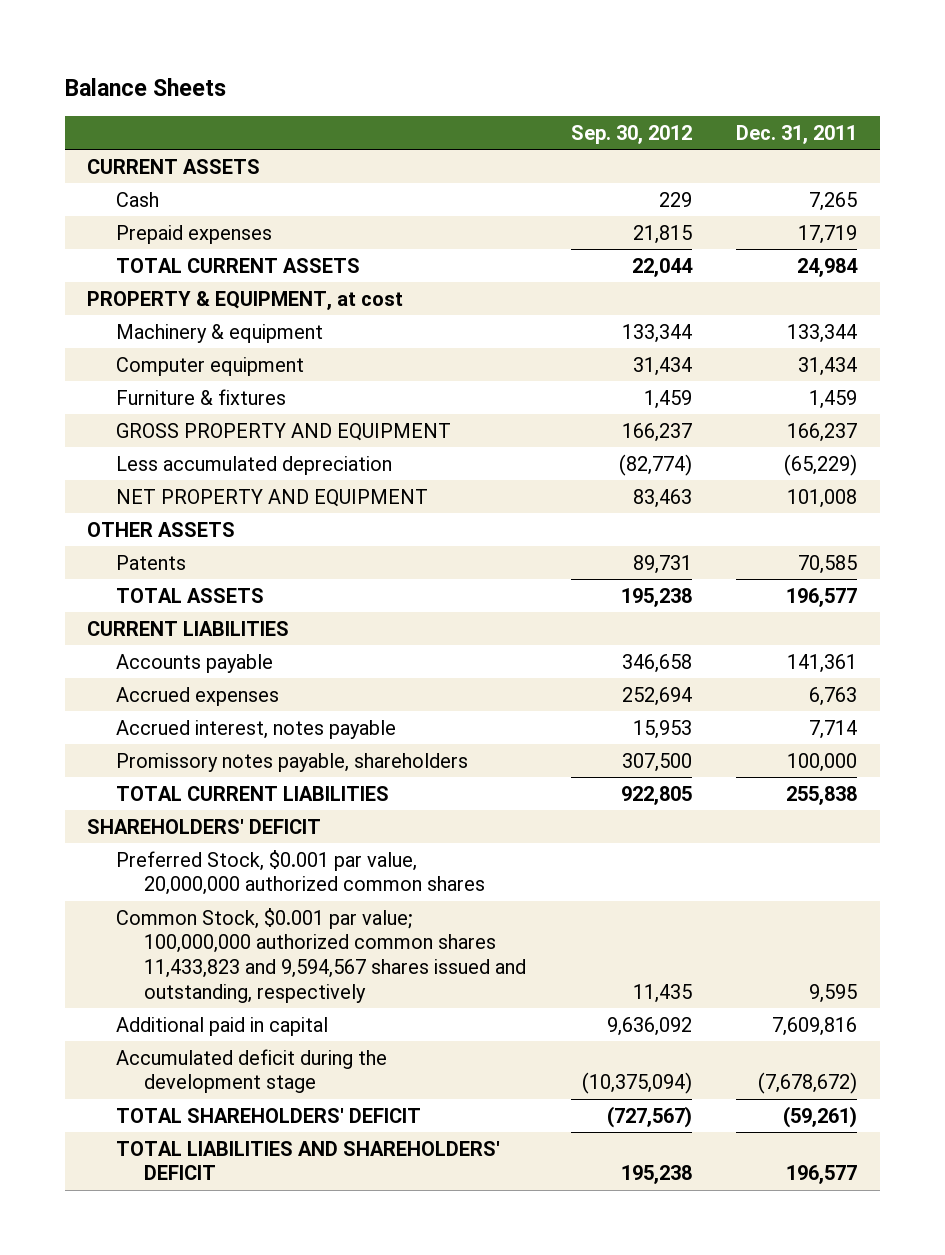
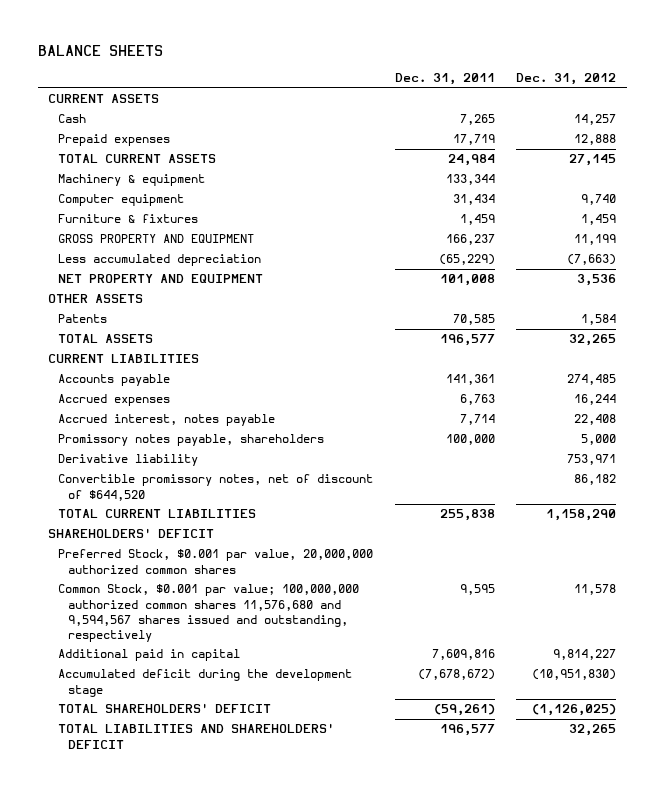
[65,78,227,97] Balance Sheets -> [37,45,163,57] BALANCE SHEETS
[570,124,692,144] Sep. 30, 2012 -> none
none -> [516,73,617,86] Dec. 31, 2012
[87,290,404,310] PROPERTY & EQUIPMENT, at cost -> none
none -> [58,454,199,467] Derivative liability
none -> [58,474,374,501] Convertible promissory notes, net of discount of $644,520
[115,907,527,1003] Common Stock, $0.001 par value; 100,000,000 authorized common shares 11,433,823 and 9,594,567 shares issued and outstanding, respectively -> [58,584,360,642] Common Stock, $0.001 par value; 100,000,000 authorized common shares 11,576,680 and 9,594,567 shares issued and outstanding, respectively

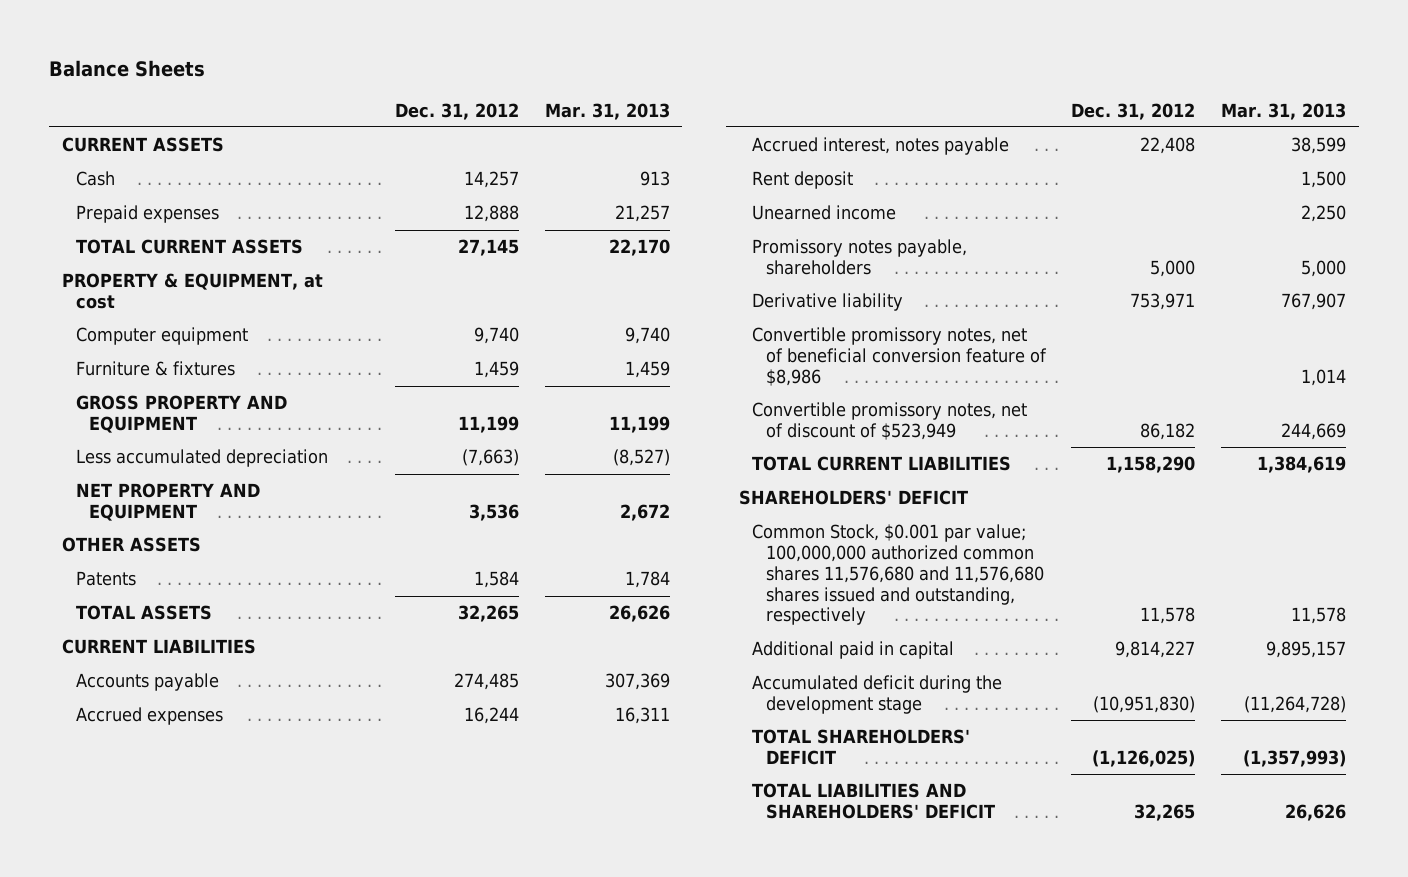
[37,45,163,57] BALANCE SHEETS -> [49,60,206,78] Balance Sheets
[394,73,495,86] Dec. 31, 2011 -> none
none -> [544,102,670,120] Mar. 31, 2013
[58,174,206,187] Machinery & equipment -> none
none -> [62,273,324,309] PROPERTY & EQUIPMENT, at cost
none -> [752,171,854,190] Rent deposit
none -> [752,205,897,221] Unearned income
none -> [752,327,1047,386] Convertible promissory notes, net of beneficial conversion feature of $8,986
[58,474,374,501] Convertible promissory notes, net of discount of $644,520 -> [752,402,1028,440] Convertible promissory notes, net of discount of $523,949
[58,549,374,574] Preferred Stock, $0.001 par value, 20,000,000 authorized common shares -> none
[58,584,360,642] Common Stock, $0.001 par value; 100,000,000 authorized common shares 11,576,680 and 9,594,567 shares issued and outstanding, respectively -> [752,524,1044,626] Common Stock, $0.001 par value; 100,000,000 authorized common shares 11,576,680 and 11,576,680 shares issued and outstanding, respectively

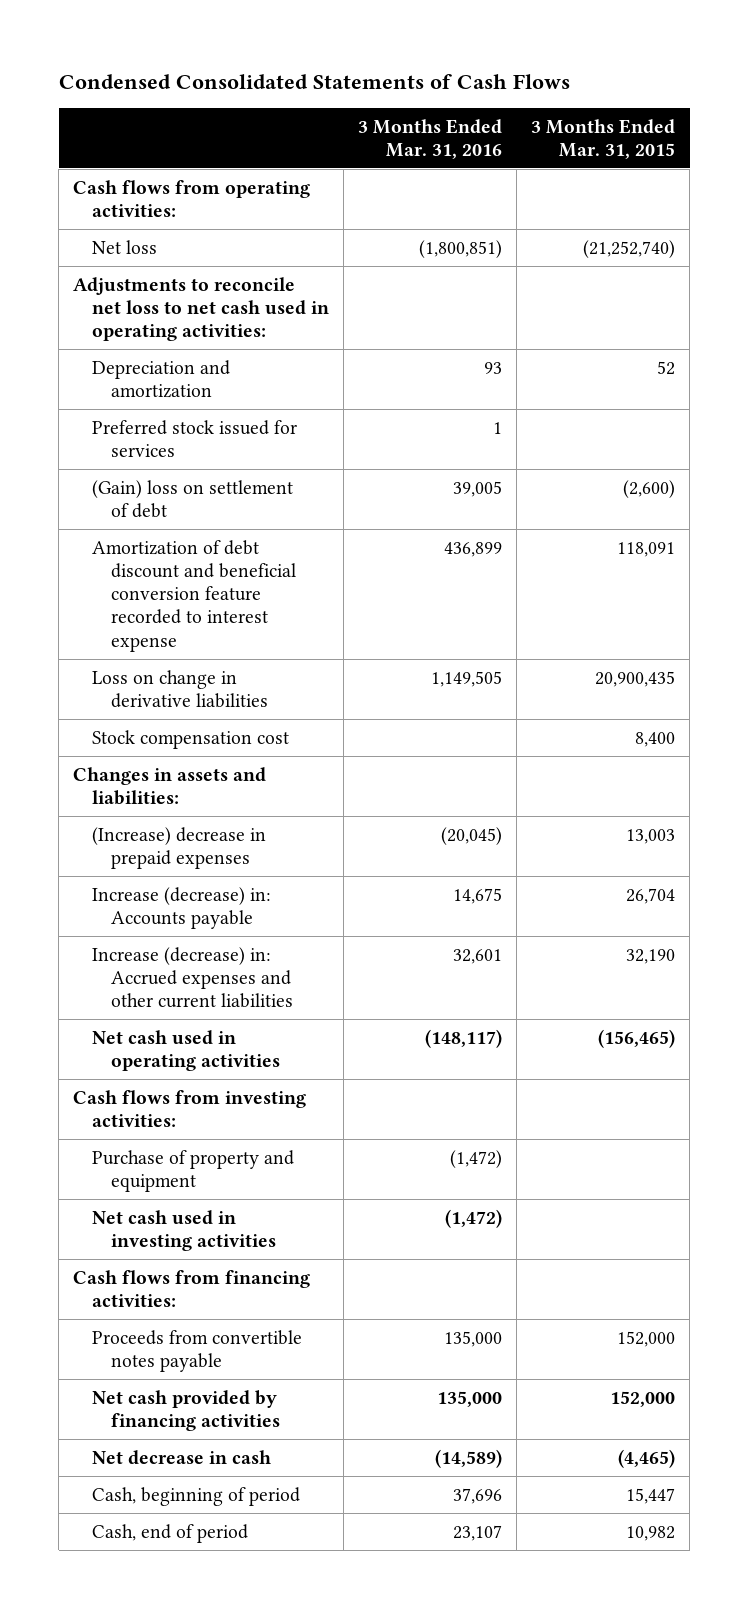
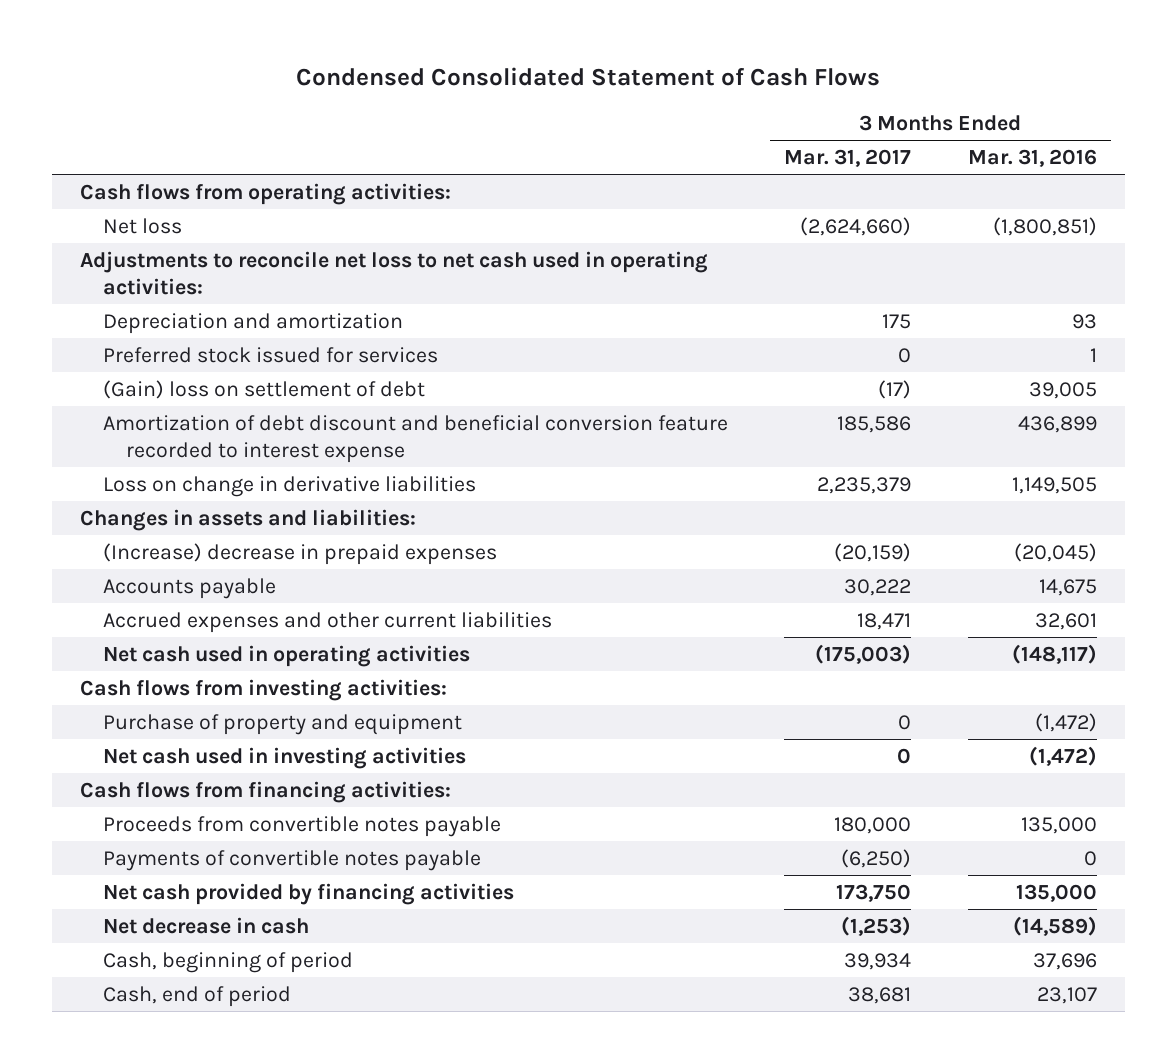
[58,73,570,89] Condensed Consolidated Statements of Cash Flows -> [296,66,881,86] Condensed Consolidated Statement of Cash Flows
[531,118,676,159] 3 Months Ended Mar. 31, 2015 -> none
none -> [784,148,912,167] Mar. 31, 2017
[92,729,290,749] Stock compensation cost -> none
[92,886,272,929] Increase (decrease) in: Accounts payable -> [102,577,276,599] Accounts payable
[92,946,294,1009] Increase (decrease) in: Accrued expenses and other current liabilities -> [102,611,552,633] Accrued expenses and other current liabilities
none -> [102,849,481,871] Payments of convertible notes payable

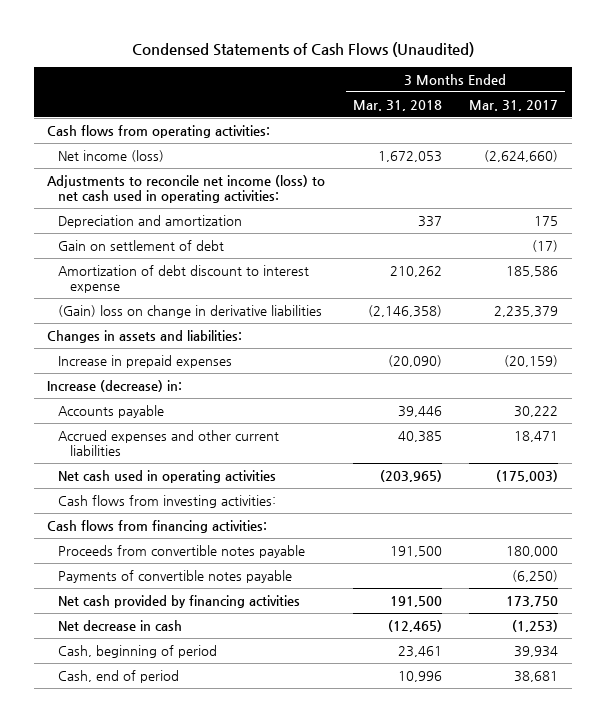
[296,66,881,86] Condensed Consolidated Statement of Cash Flows -> [131,41,474,57] Condensed Statements of Cash Flows (Unaudited)
[967,148,1097,167] Mar. 31, 2016 -> none
none -> [352,99,442,111] Mar. 31, 2018
[102,217,182,234] Net loss -> [58,150,165,163] Net income (loss)
[79,250,708,295] Adjustments to reconcile net loss to net cash used in operating activities: -> [47,175,326,204] Adjustments to reconcile net income (loss) to net cash used in operating activities:
[102,346,438,363] Preferred stock issued for services -> none
[102,379,425,399] (Gain) loss on settlement of debt -> [58,240,225,252] Gain on settlement of debt
[102,414,728,463] Amortization of debt discount and beneficial conversion feature recorded to interest expense -> [58,265,310,294] Amortization of debt discount to interest expense
[102,475,476,497] Loss on change in derivative liabilities -> [58,305,323,319] (Gain) loss on change in derivative liabilities
[102,542,497,565] (Increase) decrease in prepaid expenses -> [58,355,233,369] Increase in prepaid expenses
none -> [47,380,183,393] Increase (decrease) in:
[102,713,462,735] Purchase of property and equipment -> none
[102,746,466,769] Net cash used in investing activities -> none

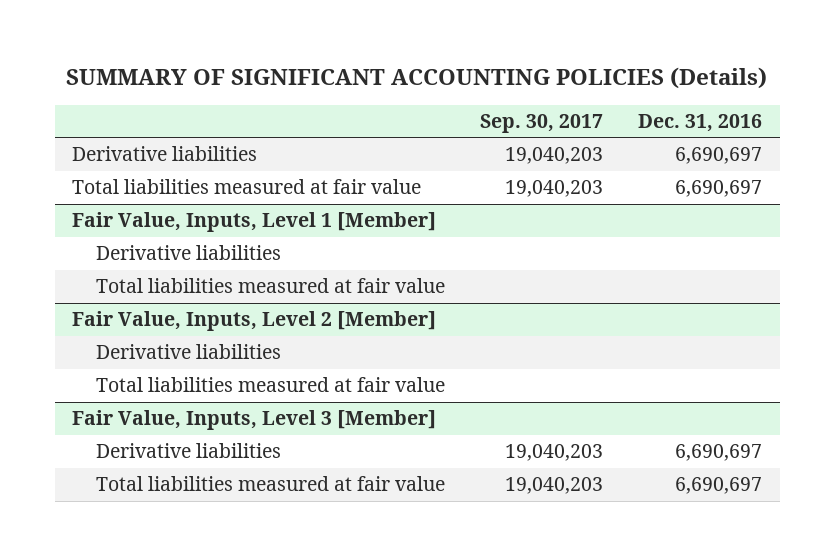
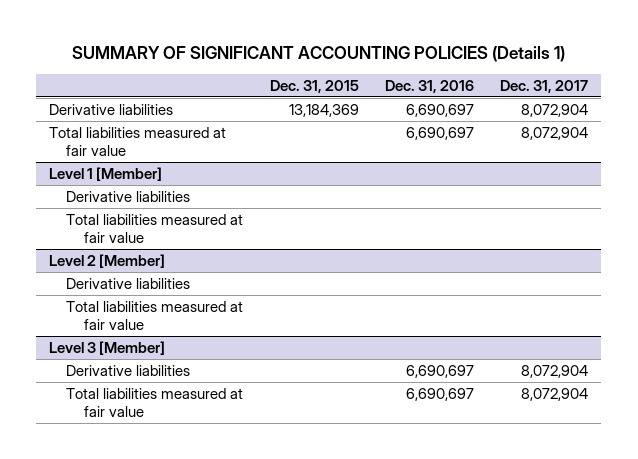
[66,66,768,89] SUMMARY OF SIGNIFICANT ACCOUNTING POLICIES (Details) -> [71,46,565,63] SUMMARY OF SIGNIFICANT ACCOUNTING POLICIES (Details 1)
[479,113,603,133] Sep. 30, 2017 -> none
none -> [269,79,359,93] Dec. 31, 2015
none -> [500,79,589,93] Dec. 31, 2017
[72,212,437,233] Fair Value, Inputs, Level 1 [Member] -> [49,166,163,181] Level 1 [Member]
[72,311,437,332] Fair Value, Inputs, Level 2 [Member] -> [49,253,166,268] Level 2 [Member]
[72,410,437,431] Fair Value, Inputs, Level 3 [Member] -> [49,340,166,355] Level 3 [Member]

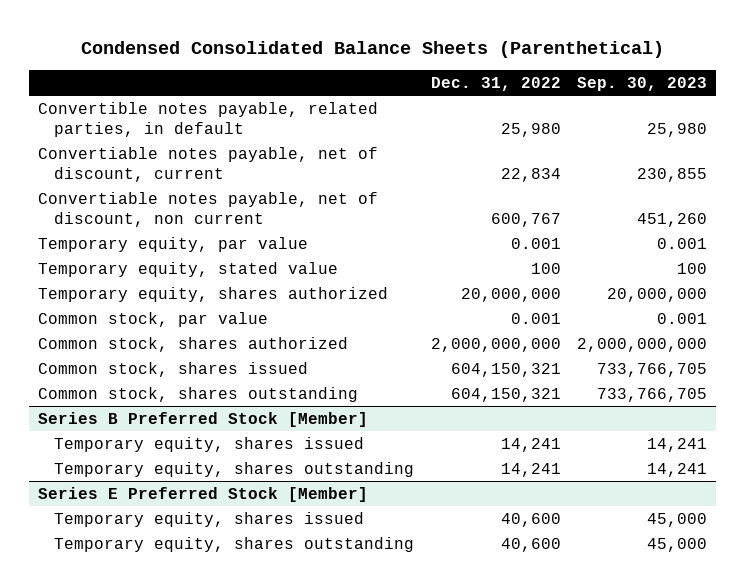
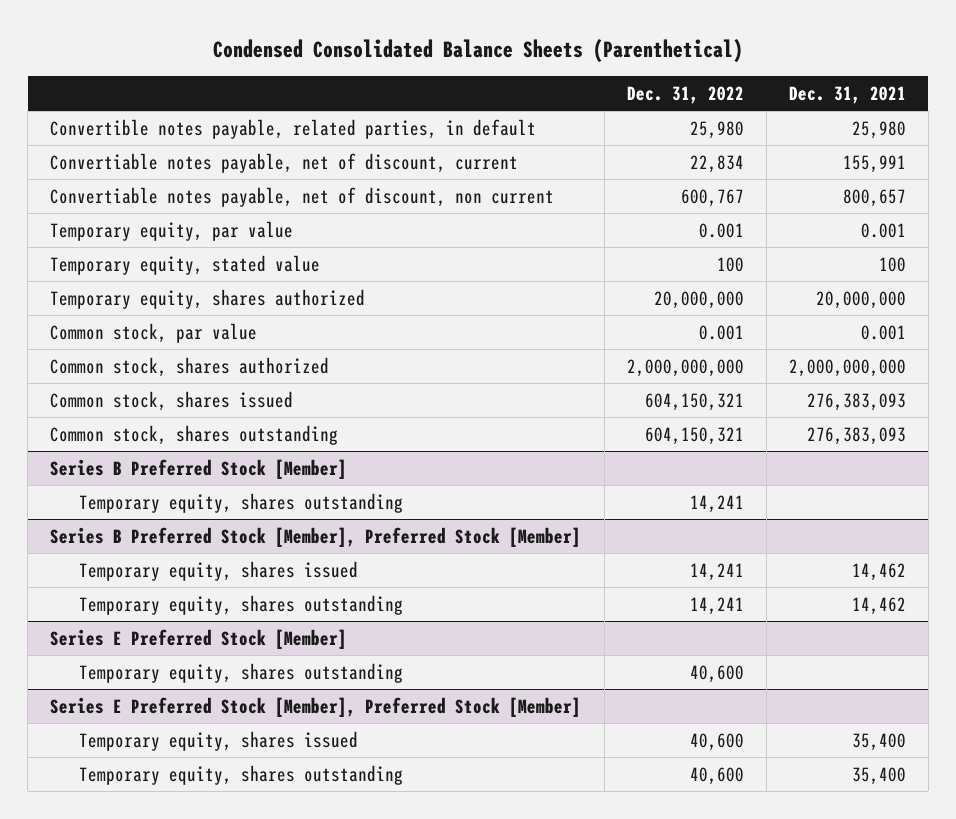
[577,76,708,91] Sep. 30, 2023 -> none
none -> [788,86,906,105] Dec. 31, 2021
none -> [78,492,403,513] Temporary equity, shares outstanding
none -> [50,526,582,547] Series B Preferred Stock [Member], Preferred Stock [Member]
none -> [78,662,403,683] Temporary equity, shares outstanding
none -> [50,696,582,717] Series E Preferred Stock [Member], Preferred Stock [Member]

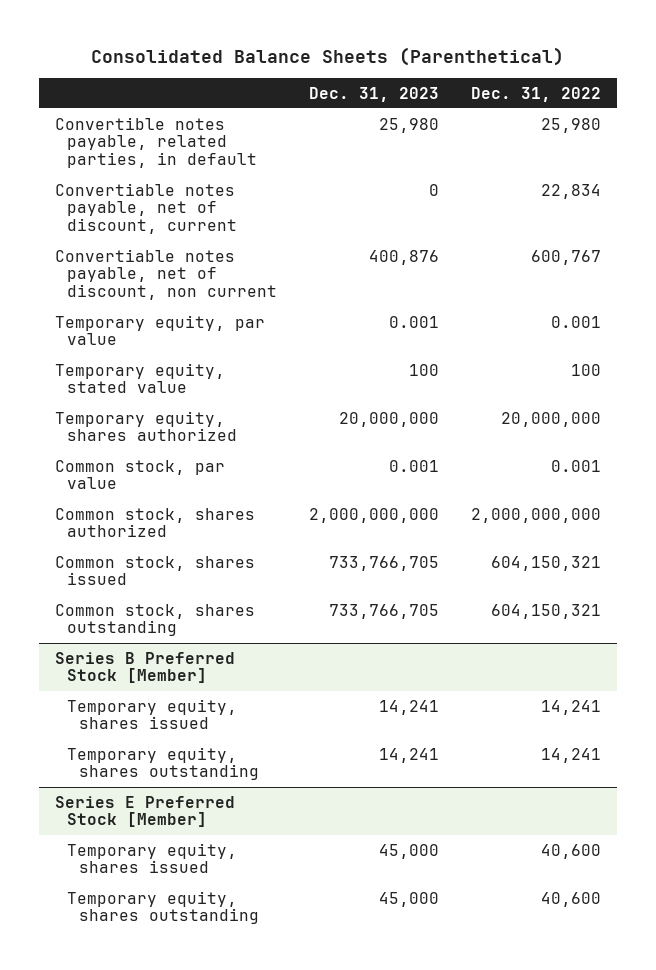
[213,39,744,64] Condensed Consolidated Balance Sheets (Parenthetical) -> [90,46,564,66] Consolidated Balance Sheets (Parenthetical)
[788,86,906,105] Dec. 31, 2021 -> none
none -> [308,86,439,102] Dec. 31, 2023
[78,492,403,513] Temporary equity, shares outstanding -> none
[50,526,582,547] Series B Preferred Stock [Member], Preferred Stock [Member] -> none
[78,662,403,683] Temporary equity, shares outstanding -> none
[50,696,582,717] Series E Preferred Stock [Member], Preferred Stock [Member] -> none

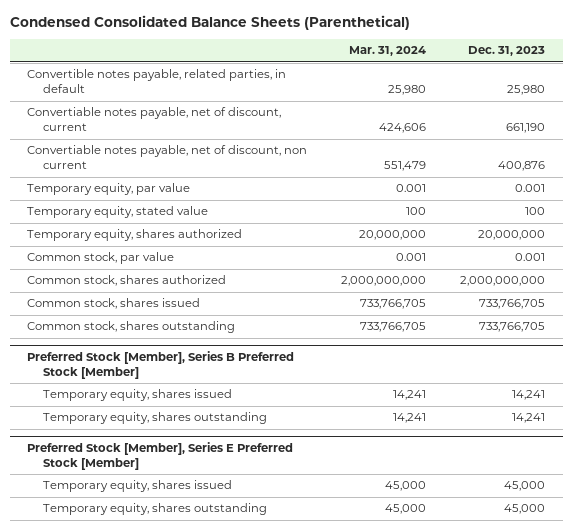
[90,46,564,66] Consolidated Balance Sheets (Parenthetical) -> [9,15,410,31] Condensed Consolidated Balance Sheets (Parenthetical)
[471,86,602,102] Dec. 31, 2022 -> none
none -> [349,46,427,57] Mar. 31, 2024
[428,183,439,196] 0 -> [506,123,546,134] 661,190
[54,651,235,684] Series B Preferred Stock [Member] -> [26,350,294,379] Preferred Stock [Member], Series B Preferred Stock [Member]
[54,795,235,828] Series E Preferred Stock [Member] -> [26,441,293,470] Preferred Stock [Member], Series E Preferred Stock [Member]

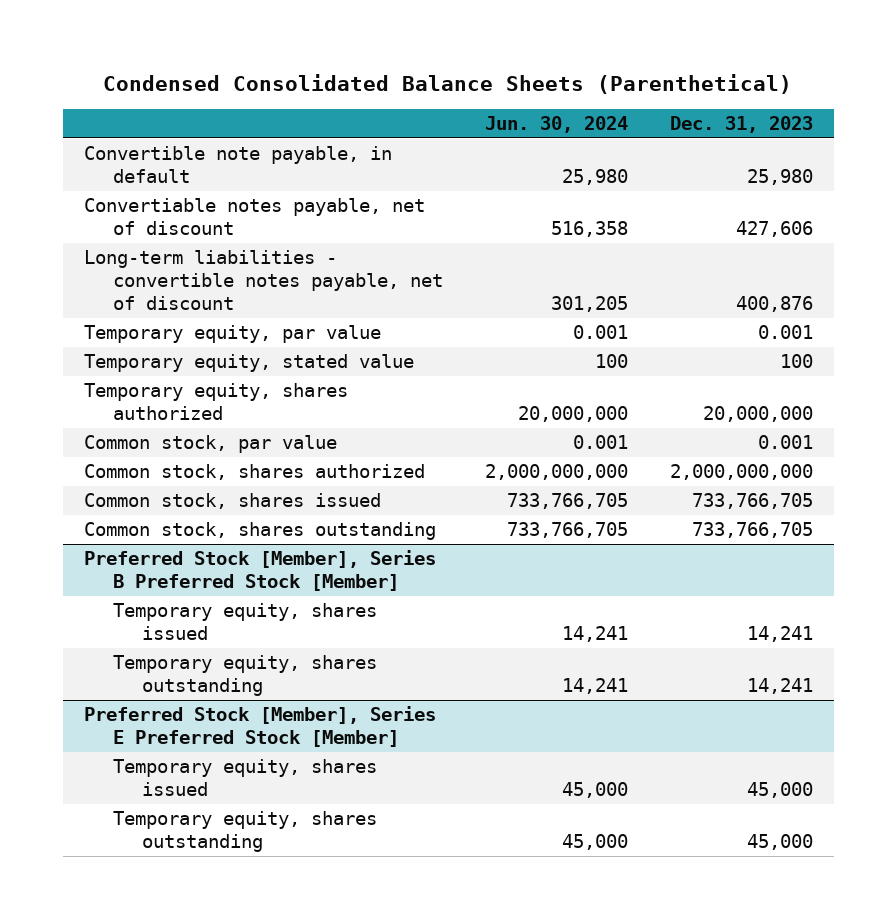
[349,46,427,57] Mar. 31, 2024 -> none
none -> [484,116,628,134] Jun. 30, 2024
[26,69,286,94] Convertible notes payable, related parties, in default -> [83,145,392,184] Convertible note payable, in default
[26,107,281,132] Convertiable notes payable, net of discount, current -> [83,197,425,236] Convertiable notes payable, net of discount
[506,123,546,134] 661,190 -> [735,221,813,238] 427,606
[26,145,307,170] Convertiable notes payable, net of discount, non current -> [83,249,443,311] Long-term liabilities - convertible notes payable, net of discount

